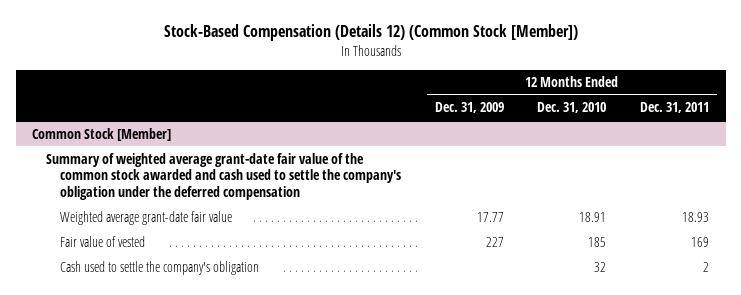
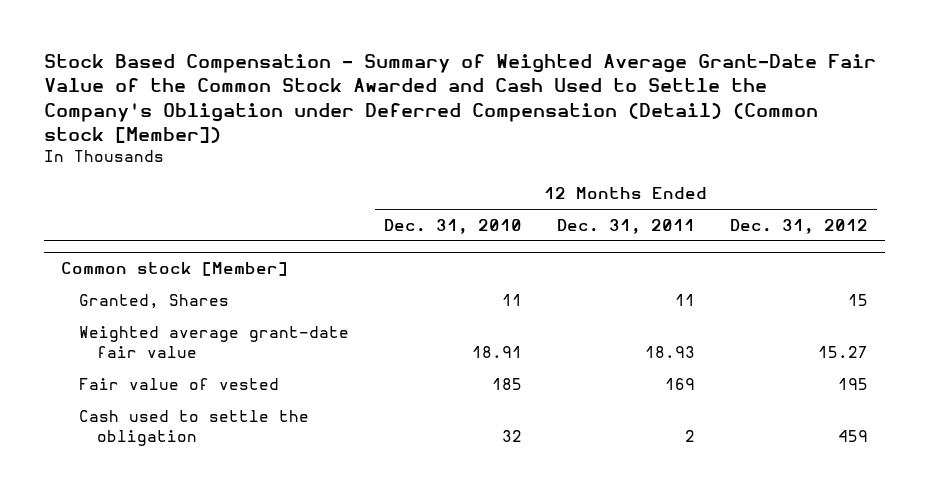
[163,24,578,42] Stock-Based Compensation (Details 12) (Common Stock [Member]) -> [43,53,876,143] Stock Based Compensation - Summary of Weighted Average Grant-Date Fair Value of the Common Stock Awarded and Cash Used to Settle the Company's Obligation under Deferred Compensation (Detail) (Common stock [Member])
[434,102,504,114] Dec. 31, 2009 -> none
none -> [729,218,868,234] Dec. 31, 2012
[46,152,402,200] Summary of weighted average grant-date fair value of the common stock awarded and cash used to settle the company's obligation under the deferred compensation -> none
[32,127,172,141] Common Stock [Member] -> [61,261,289,276] Common stock [Member]
none -> [79,293,230,309] Granted, Shares
[60,260,260,275] Cash used to settle the company's obligation -> [79,409,310,446] Cash used to settle the obligation

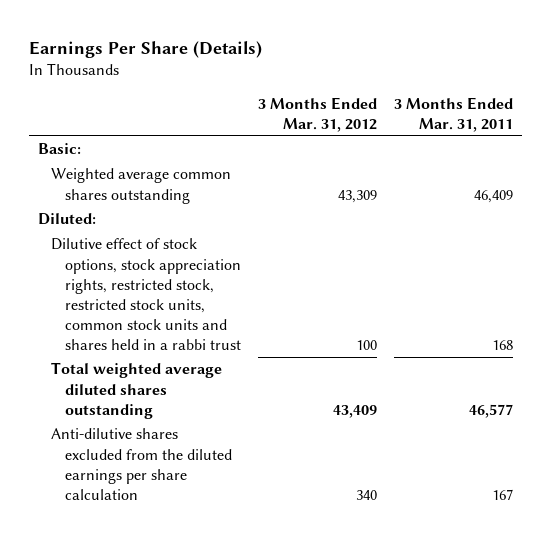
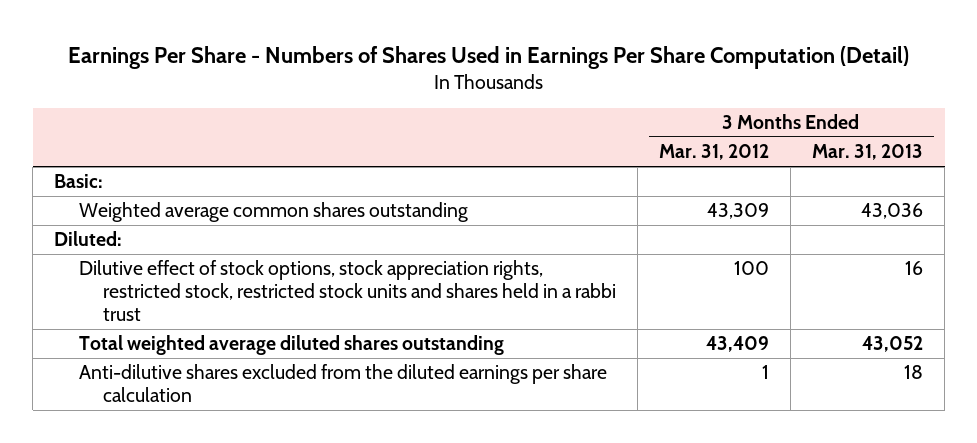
[29,40,263,58] Earnings Per Share (Details) -> [67,45,909,69] Earnings Per Share - Numbers of Shares Used in Earnings Per Share Computation (Detail)
[394,96,514,132] 3 Months Ended Mar. 31, 2011 -> none
none -> [812,144,924,161] Mar. 31, 2013
[51,238,242,350] Dilutive effect of stock options, stock appreciation rights, restricted stock, restricted stock units, common stock units and shares held in a rabbi trust -> [78,260,617,321] Dilutive effect of stock options, stock appreciation rights, restricted stock, restricted stock units and shares held in a rabbi trust
[356,489,378,500] 340 -> [762,365,770,380] 1

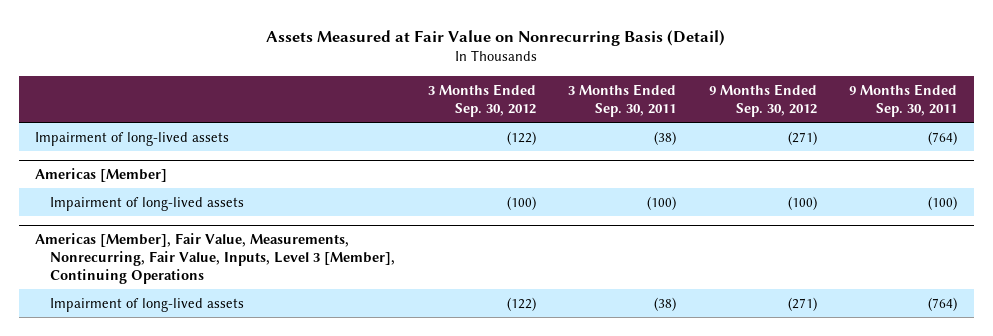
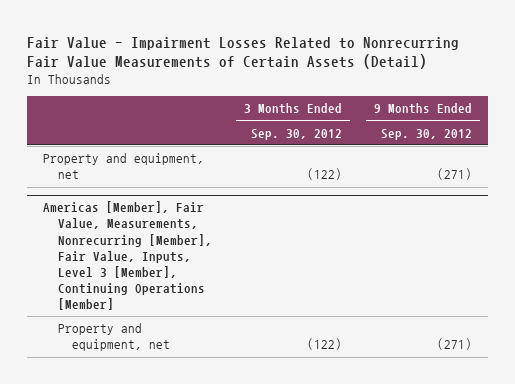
[266,29,726,46] Assets Measured at Fair Value on Nonrecurring Basis (Detail) -> [27,36,460,70] Fair Value - Impairment Losses Related to Nonrecurring Fair Value Measurements of Certain Assets (Detail)
[568,83,677,117] 3 Months Ended Sep. 30, 2011 -> none
[849,83,958,117] 9 Months Ended Sep. 30, 2011 -> none
[35,167,168,182] Americas [Member] -> none
[50,196,245,211] Impairment of long-lived assets -> none
[35,131,230,146] Impairment of long-lived assets -> [43,153,205,180] Property and equipment, net
[35,232,396,285] Americas [Member], Fair Value, Measurements, Nonrecurring, Fair Value, Inputs, Level 3 [Member], Continuing Operations -> [43,201,212,311] Americas [Member], Fair Value, Measurements, Nonrecurring [Member], Fair Value, Inputs, Level 3 [Member], Continuing Operations [Member]
[50,297,245,312] Impairment of long-lived assets -> [57,323,171,352] Property and equipment, net

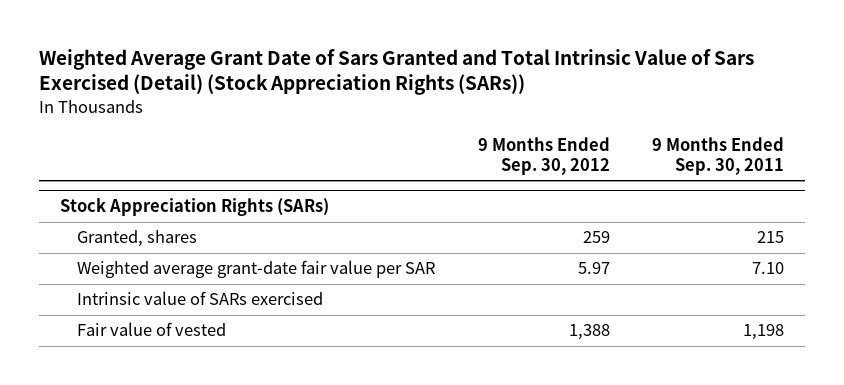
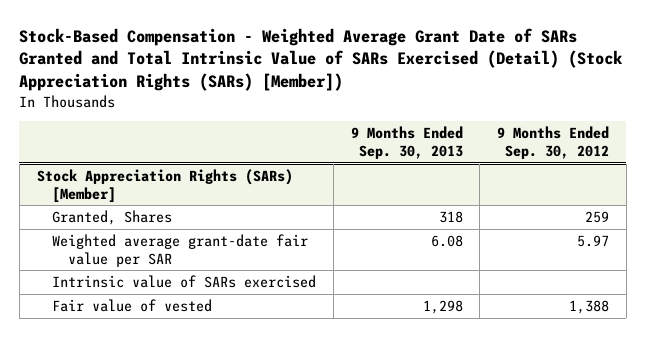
[38,48,754,96] Weighted Average Grant Date of Sars Granted and Total Intrinsic Value of Sars Exercised (Detail) (Stock Appreciation Rights (SARs)) -> [19,27,624,92] Stock-Based Compensation - Weighted Average Grant Date of SARs Granted and Total Intrinsic Value of SARs Exercised (Detail) (Stock Appreciation Rights (SARs) [Member])
[652,136,785,175] 9 Months Ended Sep. 30, 2011 -> none
none -> [350,125,463,159] 9 Months Ended Sep. 30, 2013
[59,198,329,217] Stock Appreciation Rights (SARs) -> [36,168,293,203] Stock Appreciation Rights (SARs) [Member]
[77,230,198,248] Granted, shares -> [52,209,173,225] Granted, Shares

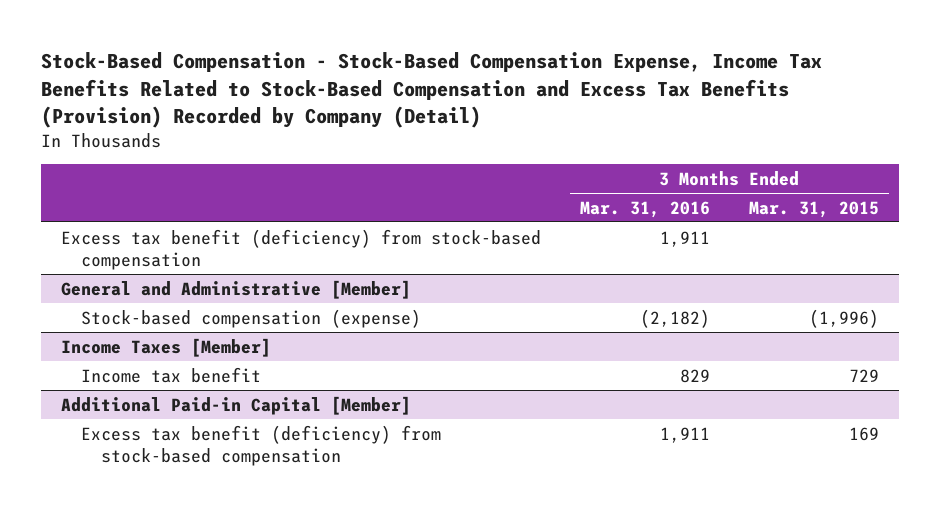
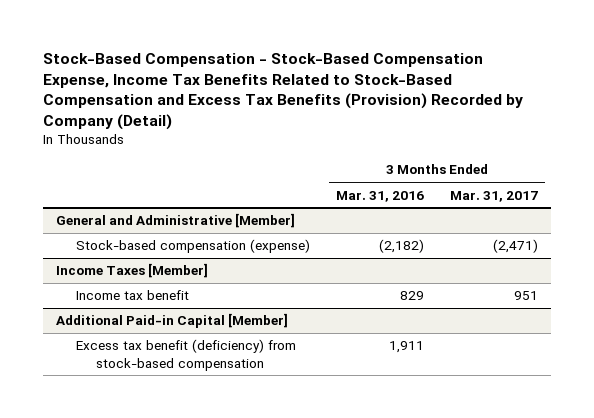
[749,200,880,218] Mar. 31, 2015 -> none
none -> [449,190,538,202] Mar. 31, 2017
[60,228,541,270] Excess tax benefit (deficiency) from stock-based compensation -> none

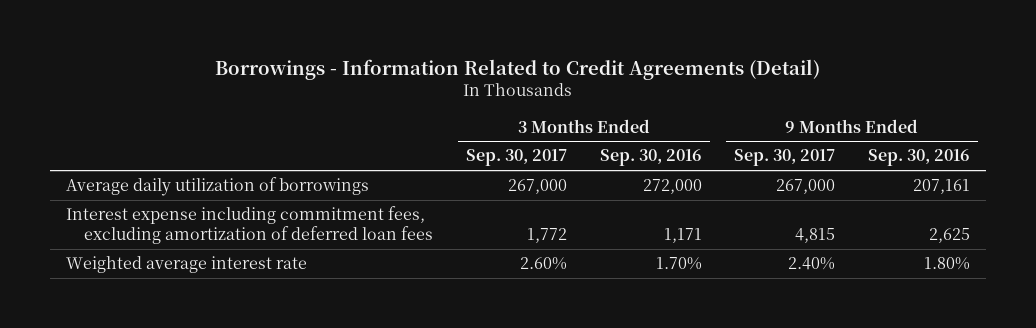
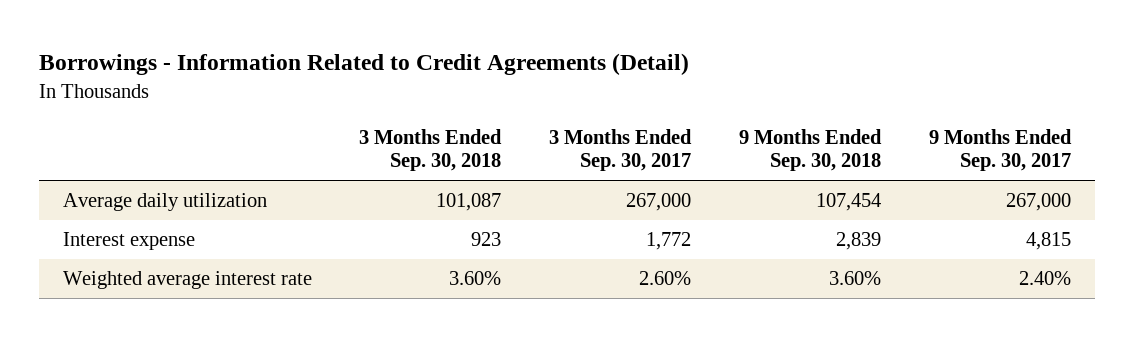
[599,149,702,167] Sep. 30, 2016 -> none
[867,149,970,167] Sep. 30, 2016 -> none
none -> [359,128,503,172] 3 Months Ended Sep. 30, 2018
none -> [739,128,883,172] 9 Months Ended Sep. 30, 2018
[66,177,370,197] Average daily utilization of borrowings -> [62,193,267,212] Average daily utilization
[66,206,434,244] Interest expense including commitment fees, excluding amortization of deferred loan fees -> [62,232,195,251] Interest expense

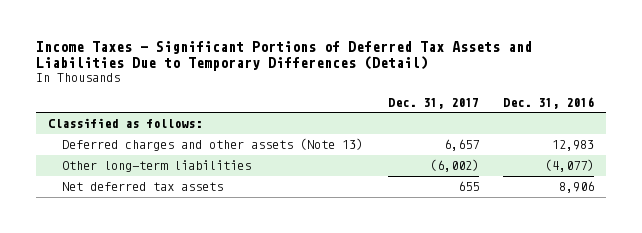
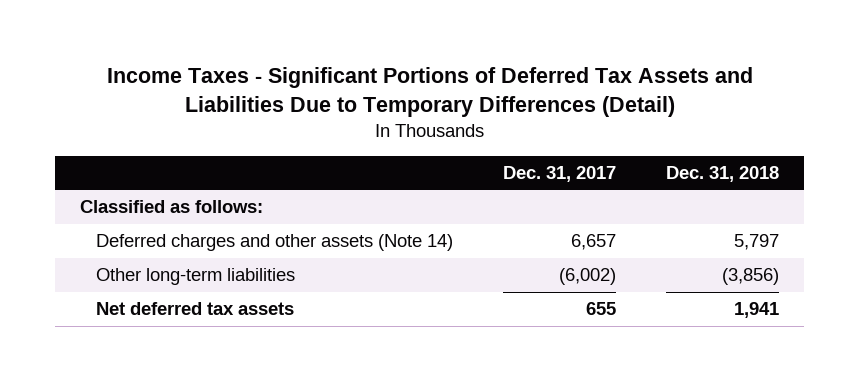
[502,96,594,109] Dec. 31, 2016 -> none
none -> [666,165,780,182] Dec. 31, 2018
[62,138,364,152] Deferred charges and other assets (Note 13) -> [96,234,454,252] Deferred charges and other assets (Note 14)

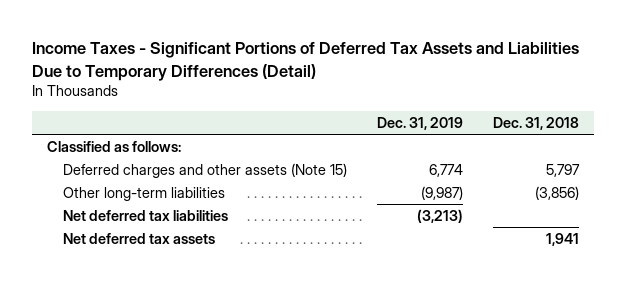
[503,165,617,182] Dec. 31, 2017 -> none
none -> [376,116,463,130] Dec. 31, 2019
[96,234,454,252] Deferred charges and other assets (Note 14) -> [62,162,347,178] Deferred charges and other assets (Note 15)
none -> [62,209,228,221] Net deferred tax liabilities

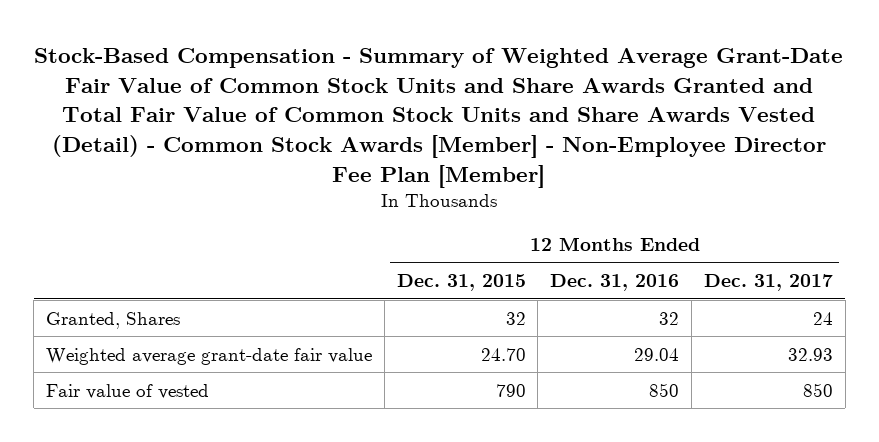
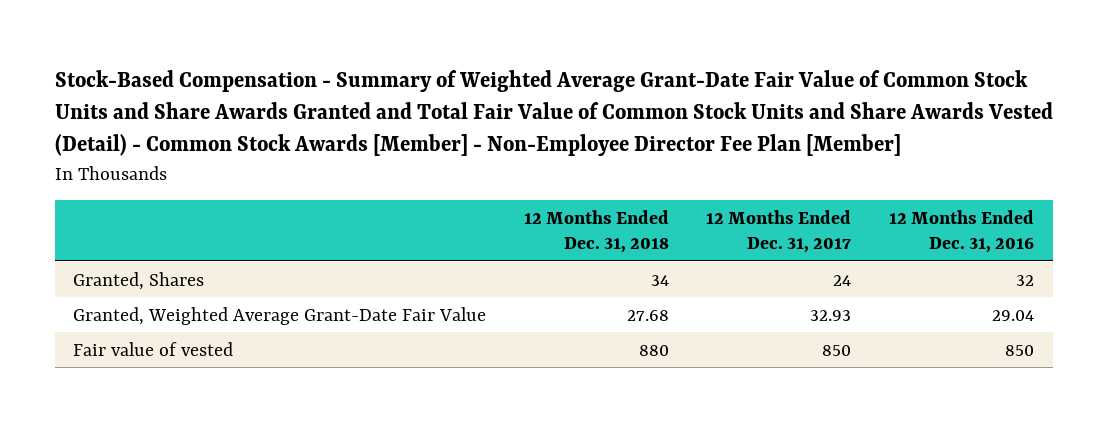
[396,274,526,292] Dec. 31, 2015 -> none
none -> [523,209,669,253] 12 Months Ended Dec. 31, 2018
[45,347,372,365] Weighted average grant-date fair value -> [73,306,487,325] Granted, Weighted Average Grant-Date Fair Value

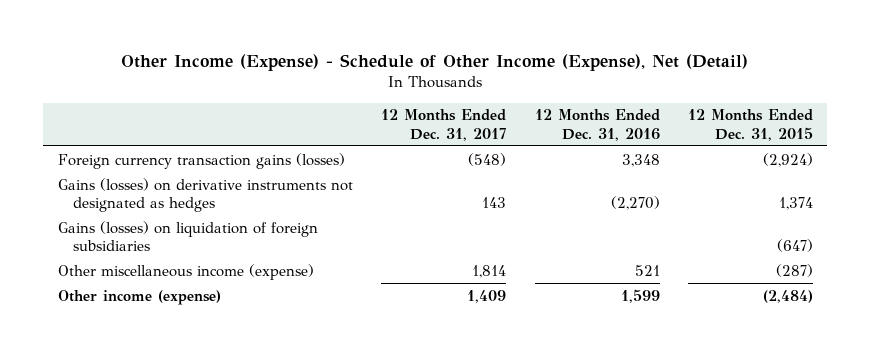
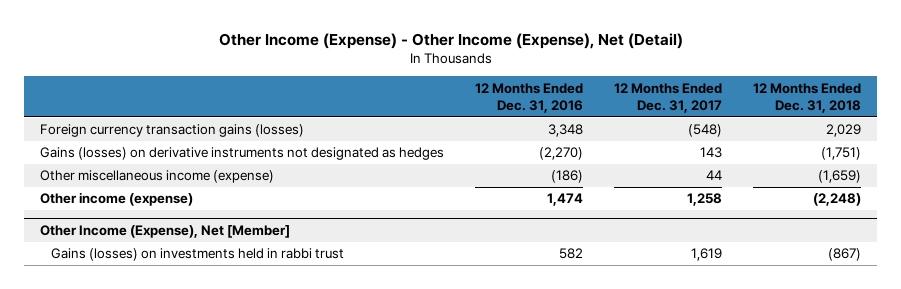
[121,53,749,71] Other Income (Expense) - Schedule of Other Income (Expense), Net (Detail) -> [218,33,683,50] Other Income (Expense) - Other Income (Expense), Net (Detail)
[688,109,814,141] 12 Months Ended Dec. 31, 2015 -> none
none -> [753,82,862,113] 12 Months Ended Dec. 31, 2018
[57,220,318,251] Gains (losses) on liquidation of foreign subsidiaries -> none
[472,264,507,278] 1,814 -> [706,170,723,181] 44
[634,264,660,276] 521 -> [551,170,584,184] (186)
[467,289,507,303] 1,409 -> [687,193,723,207] 1,258
[620,288,660,303] 1,599 -> [547,193,584,207] 1,474
none -> [40,224,291,238] Other Income (Expense), Net [Member]
none -> [50,248,344,262] Gains (losses) on investments held in rabbi trust

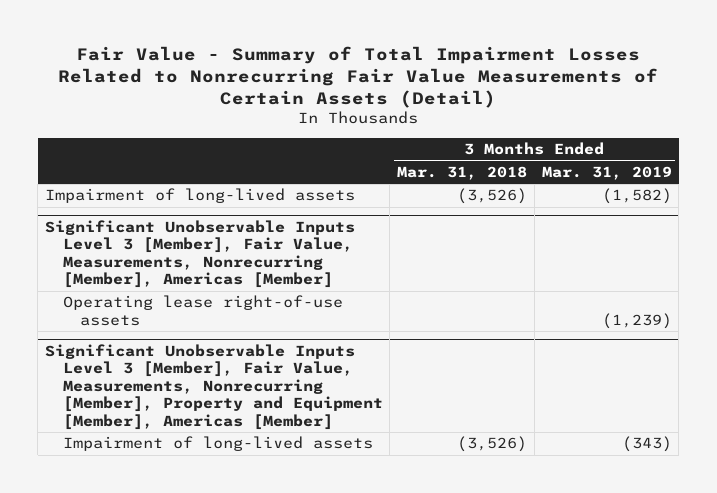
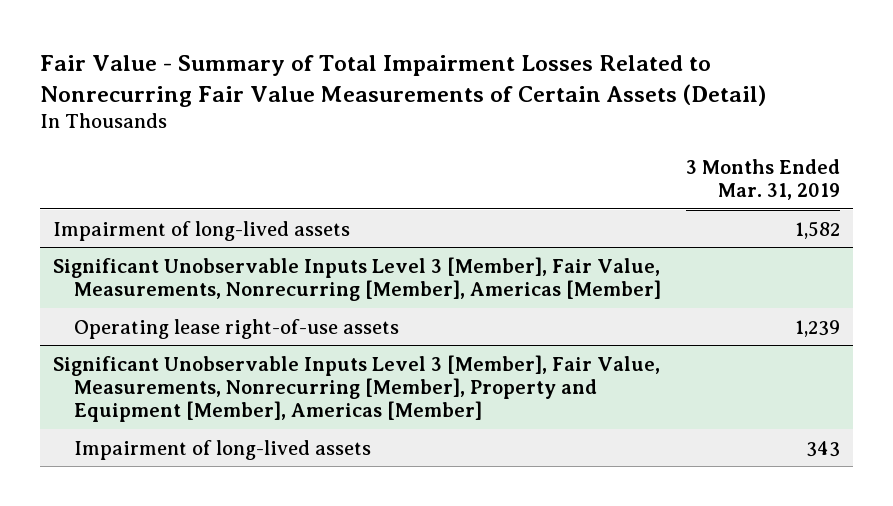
[397,165,528,180] Mar. 31, 2018 -> none
[601,188,672,205] (1,582) -> [795,220,841,239] 1,582
[601,312,672,329] (1,239) -> [795,319,841,337] 1,239
[621,436,672,453] (343) -> [806,440,841,457] 343

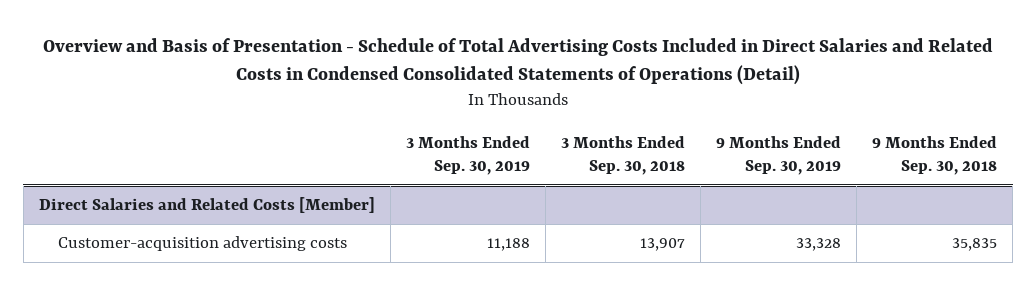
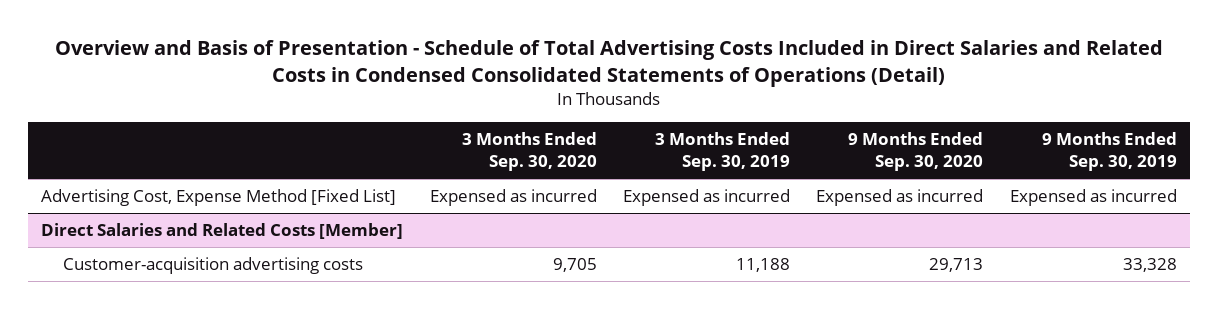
[561,135,686,176] 3 Months Ended Sep. 30, 2018 -> none
[872,135,998,176] 9 Months Ended Sep. 30, 2018 -> none
none -> [461,132,597,172] 3 Months Ended Sep. 30, 2020
none -> [848,132,984,172] 9 Months Ended Sep. 30, 2020
none -> [41,189,397,207] Advertising Cost, Expense Method [Fixed List]

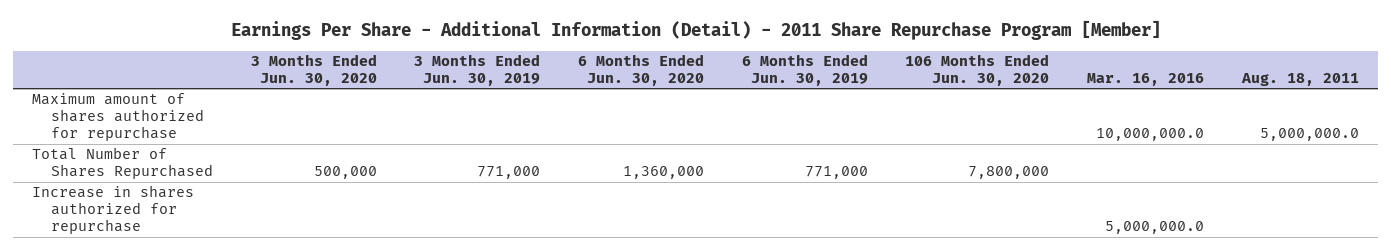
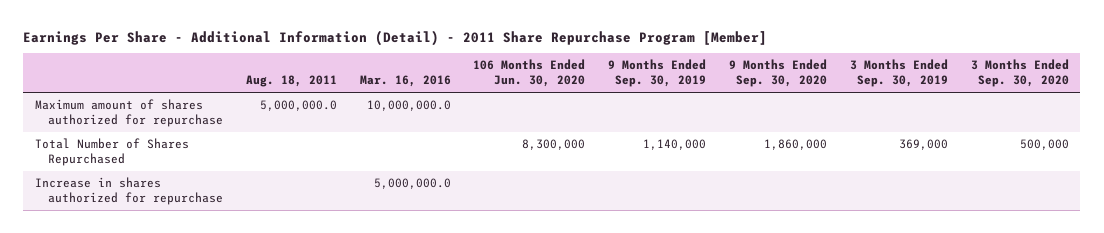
[250,54,377,87] 3 Months Ended Jun. 30, 2020 -> none
[414,54,541,87] 3 Months Ended Jun. 30, 2019 -> none
[578,54,705,87] 6 Months Ended Jun. 30, 2020 -> none
[741,54,868,87] 6 Months Ended Jun. 30, 2019 -> none
none -> [608,59,707,88] 9 Months Ended Sep. 30, 2019
none -> [729,59,828,88] 9 Months Ended Sep. 30, 2020
none -> [850,59,949,88] 3 Months Ended Sep. 30, 2019
none -> [971,59,1070,88] 3 Months Ended Sep. 30, 2020
[968,166,1050,180] 7,800,000 -> [522,139,586,151] 8,300,000

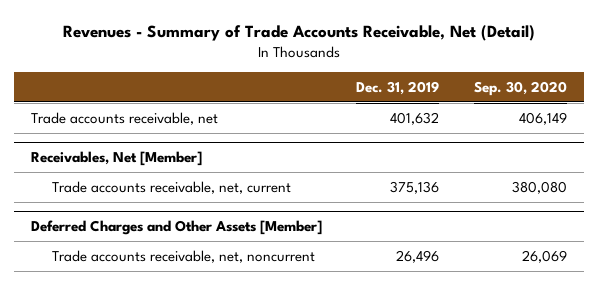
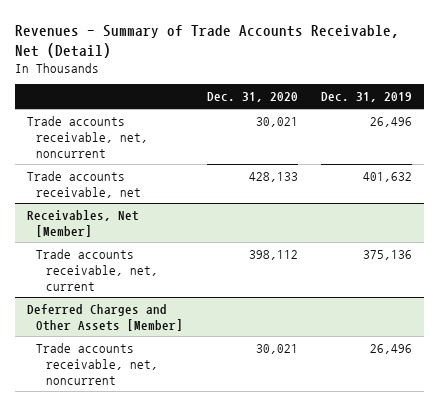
[473,80,567,96] Sep. 30, 2020 -> none
none -> [206,92,298,103] Dec. 31, 2020
none -> [27,115,149,158] Trade accounts receivable, net, noncurrent

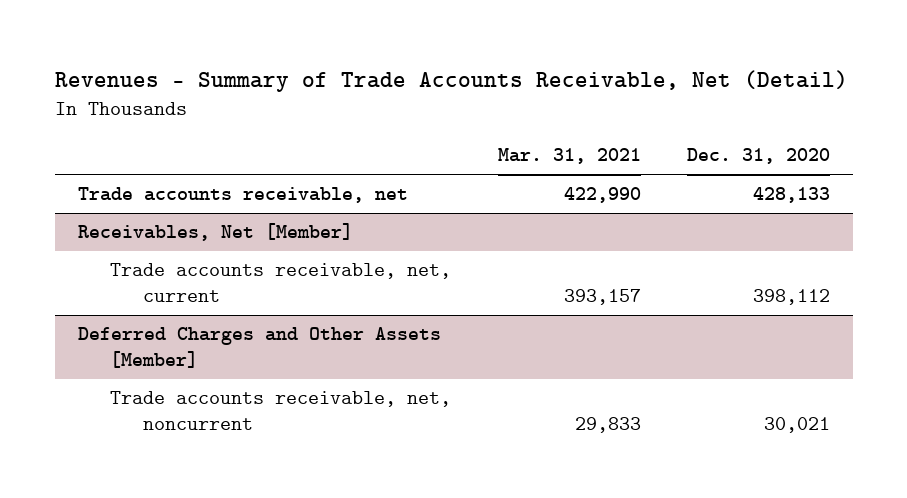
[321,92,413,103] Dec. 31, 2019 -> none
none -> [497,148,641,165] Mar. 31, 2021
[27,115,149,158] Trade accounts receivable, net, noncurrent -> none

